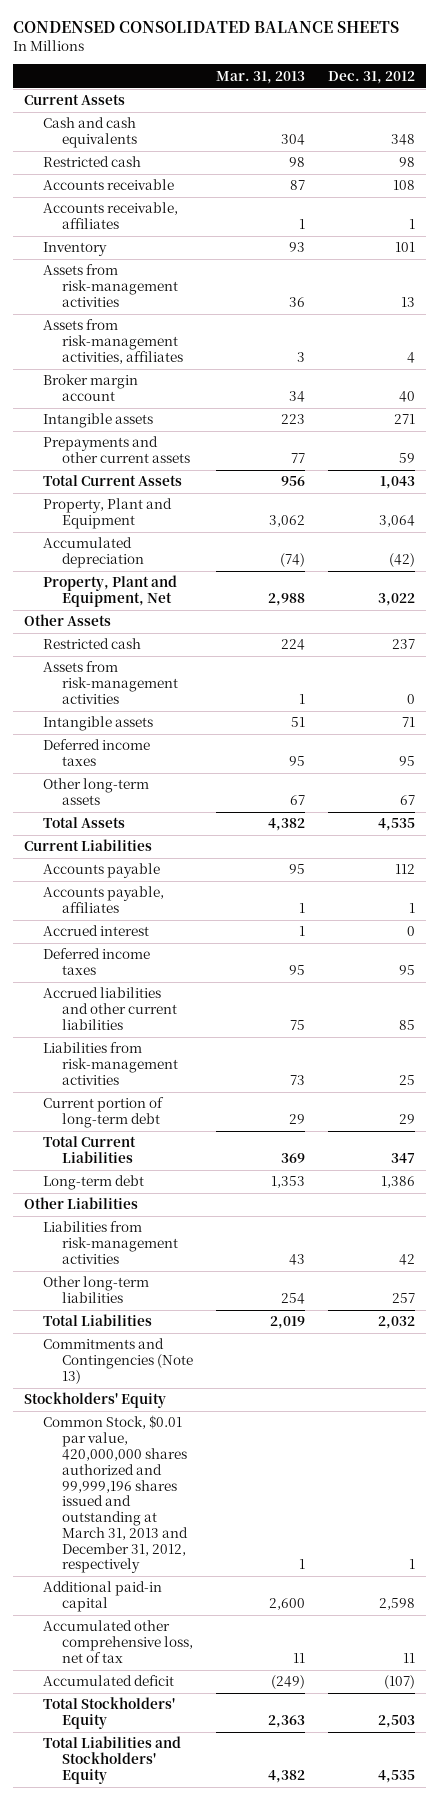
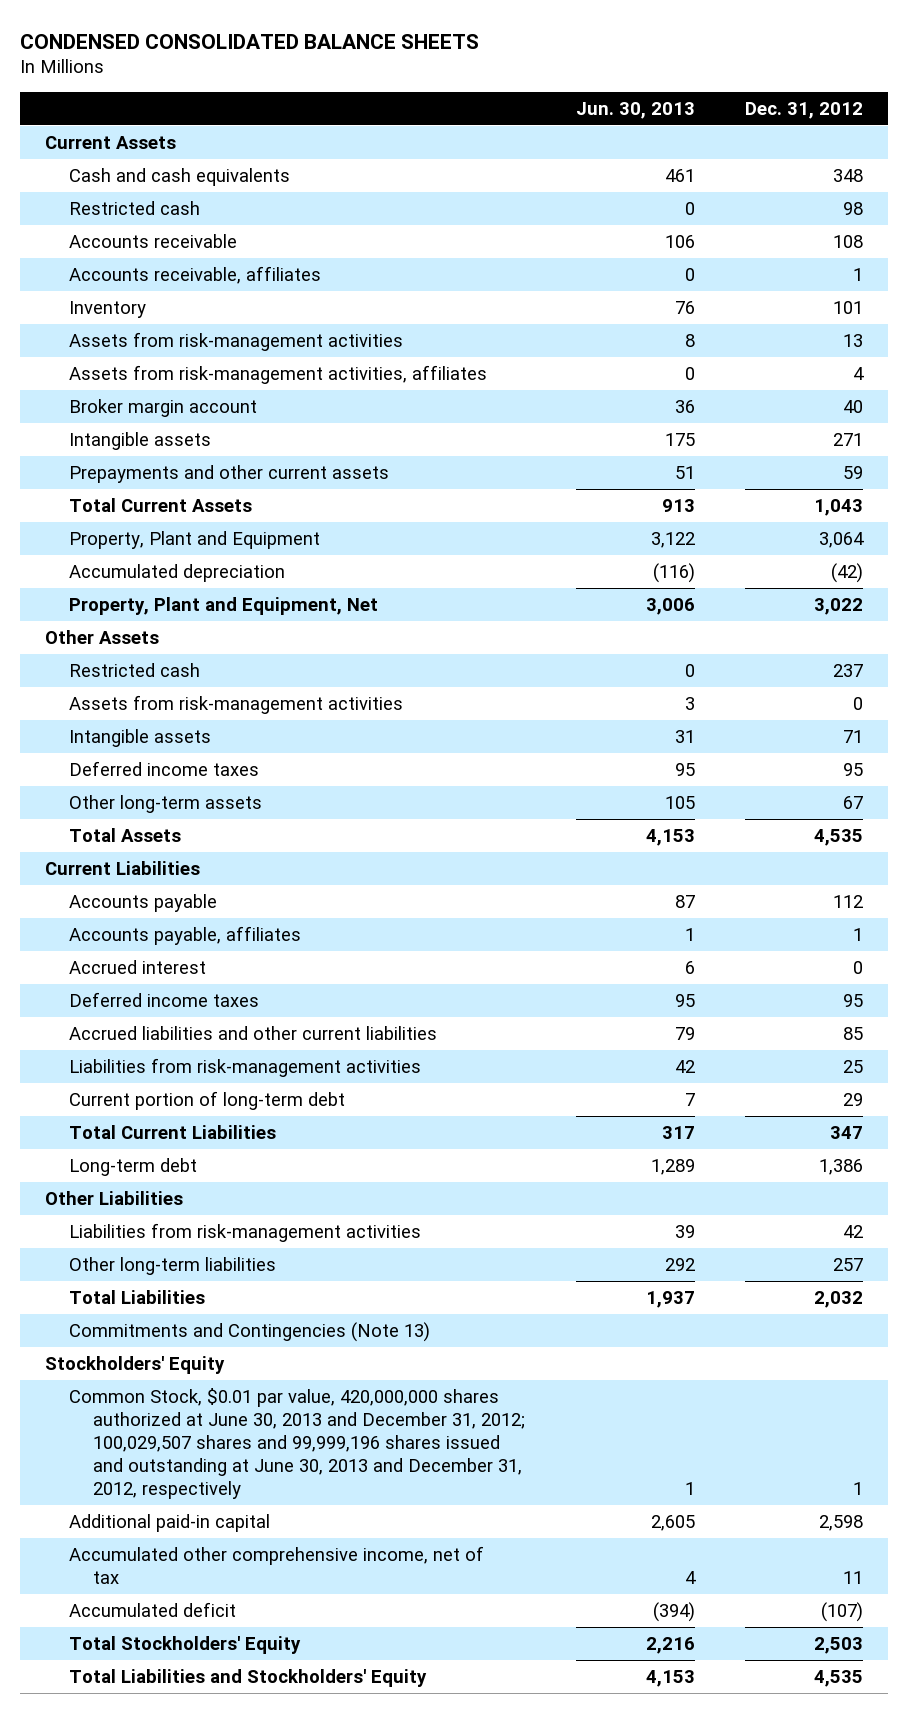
[216,70,306,84] Mar. 31, 2013 -> none
none -> [575,101,695,119] Jun. 30, 2013
[43,1415,189,1574] Common Stock, $0.01 par value, 420,000,000 shares authorized and 99,999,196 shares issued and outstanding at March 31, 2013 and December 31, 2012, respectively -> [69,1388,526,1500] Common Stock, $0.01 par value, 420,000,000 shares authorized at June 30, 2013 and December 31, 2012; 100,029,507 shares and 99,999,196 shares issued and outstanding at June 30, 2013 and December 31, 2012, respectively
[43,1620,194,1663] Accumulated other comprehensive loss, net of tax -> [69,1546,485,1585] Accumulated other comprehensive income, net of tax

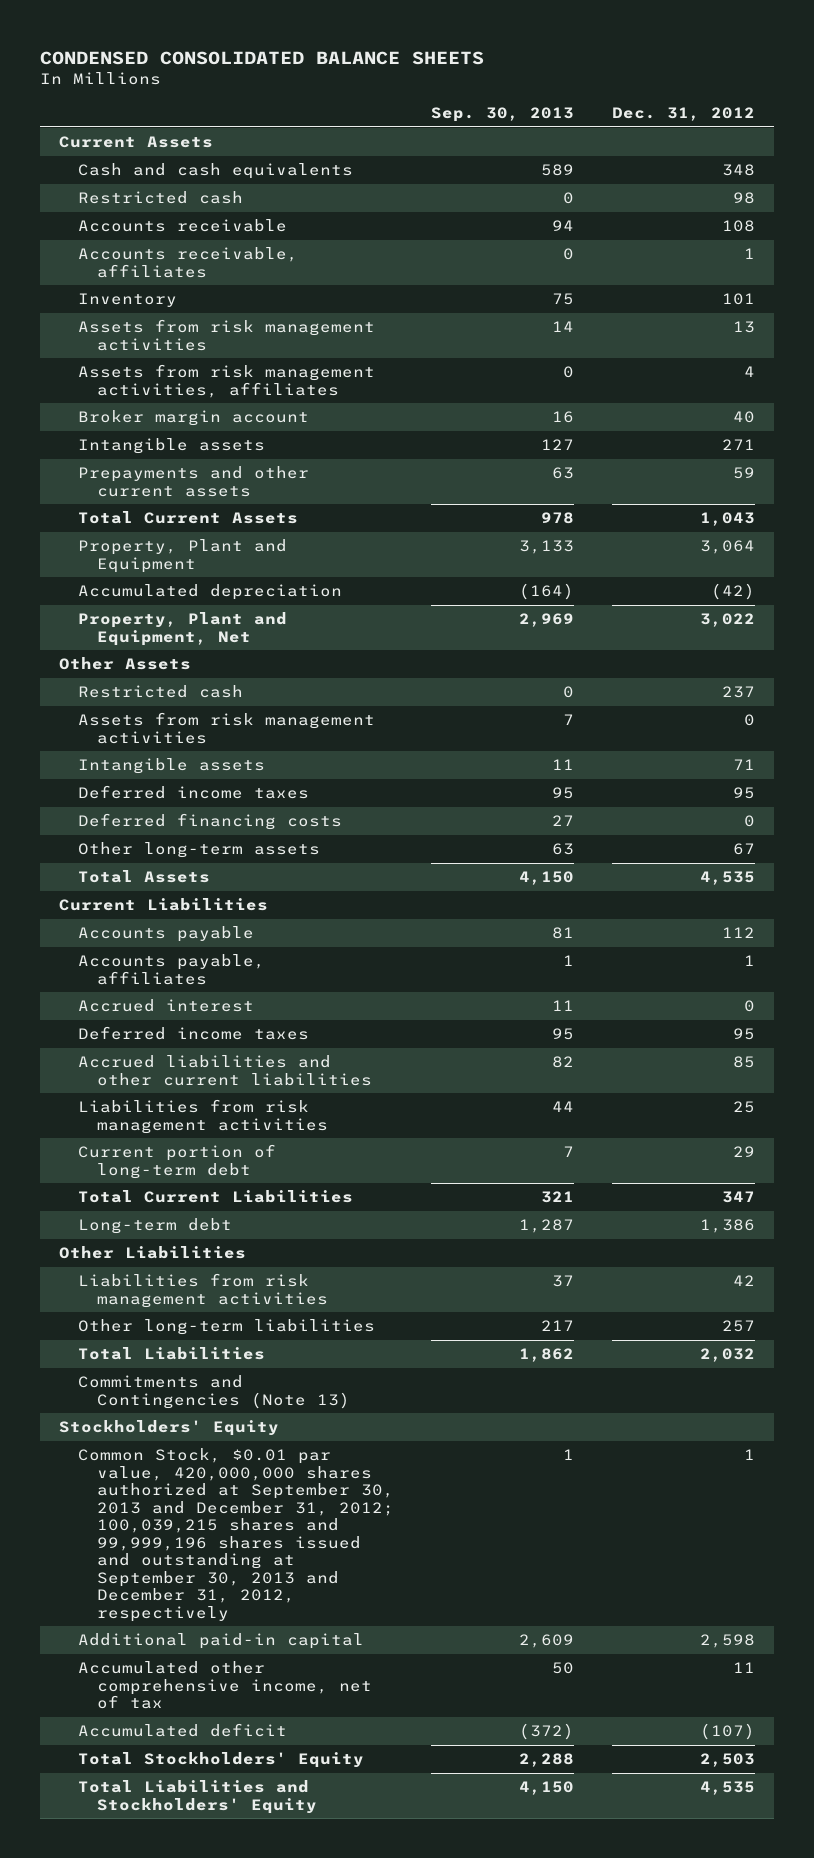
[575,101,695,119] Jun. 30, 2013 -> none
none -> [431,107,575,123] Sep. 30, 2013
[69,332,404,352] Assets from risk-management activities -> [77,319,375,351] Assets from risk management activities
[69,365,488,385] Assets from risk-management activities, affiliates -> [77,364,375,398] Assets from risk management activities, affiliates
[69,695,404,715] Assets from risk-management activities -> [77,712,375,744] Assets from risk management activities
none -> [77,813,342,831] Deferred financing costs
[69,1058,422,1078] Liabilities from risk-management activities -> [77,1099,328,1134] Liabilities from risk management activities
[69,1223,422,1243] Liabilities from risk-management activities -> [77,1273,328,1308] Liabilities from risk management activities
[69,1388,526,1500] Common Stock, $0.01 par value, 420,000,000 shares authorized at June 30, 2013 and December 31, 2012; 100,029,507 shares and 99,999,196 shares issued and outstanding at June 30, 2013 and December 31, 2012, respectively -> [77,1448,394,1622] Common Stock, $0.01 par value, 420,000,000 shares authorized at September 30, 2013 and December 31, 2012; 100,039,215 shares and 99,999,196 shares issued and outstanding at September 30, 2013 and December 31, 2012, respectively

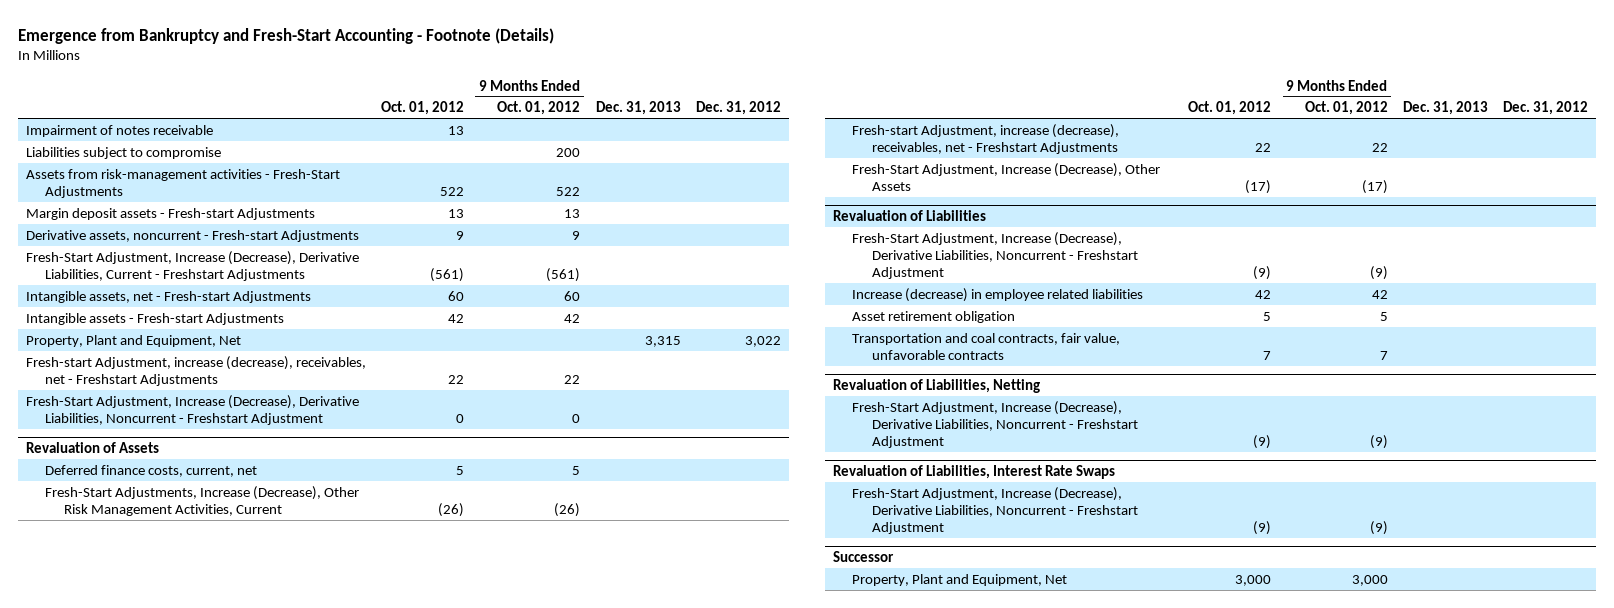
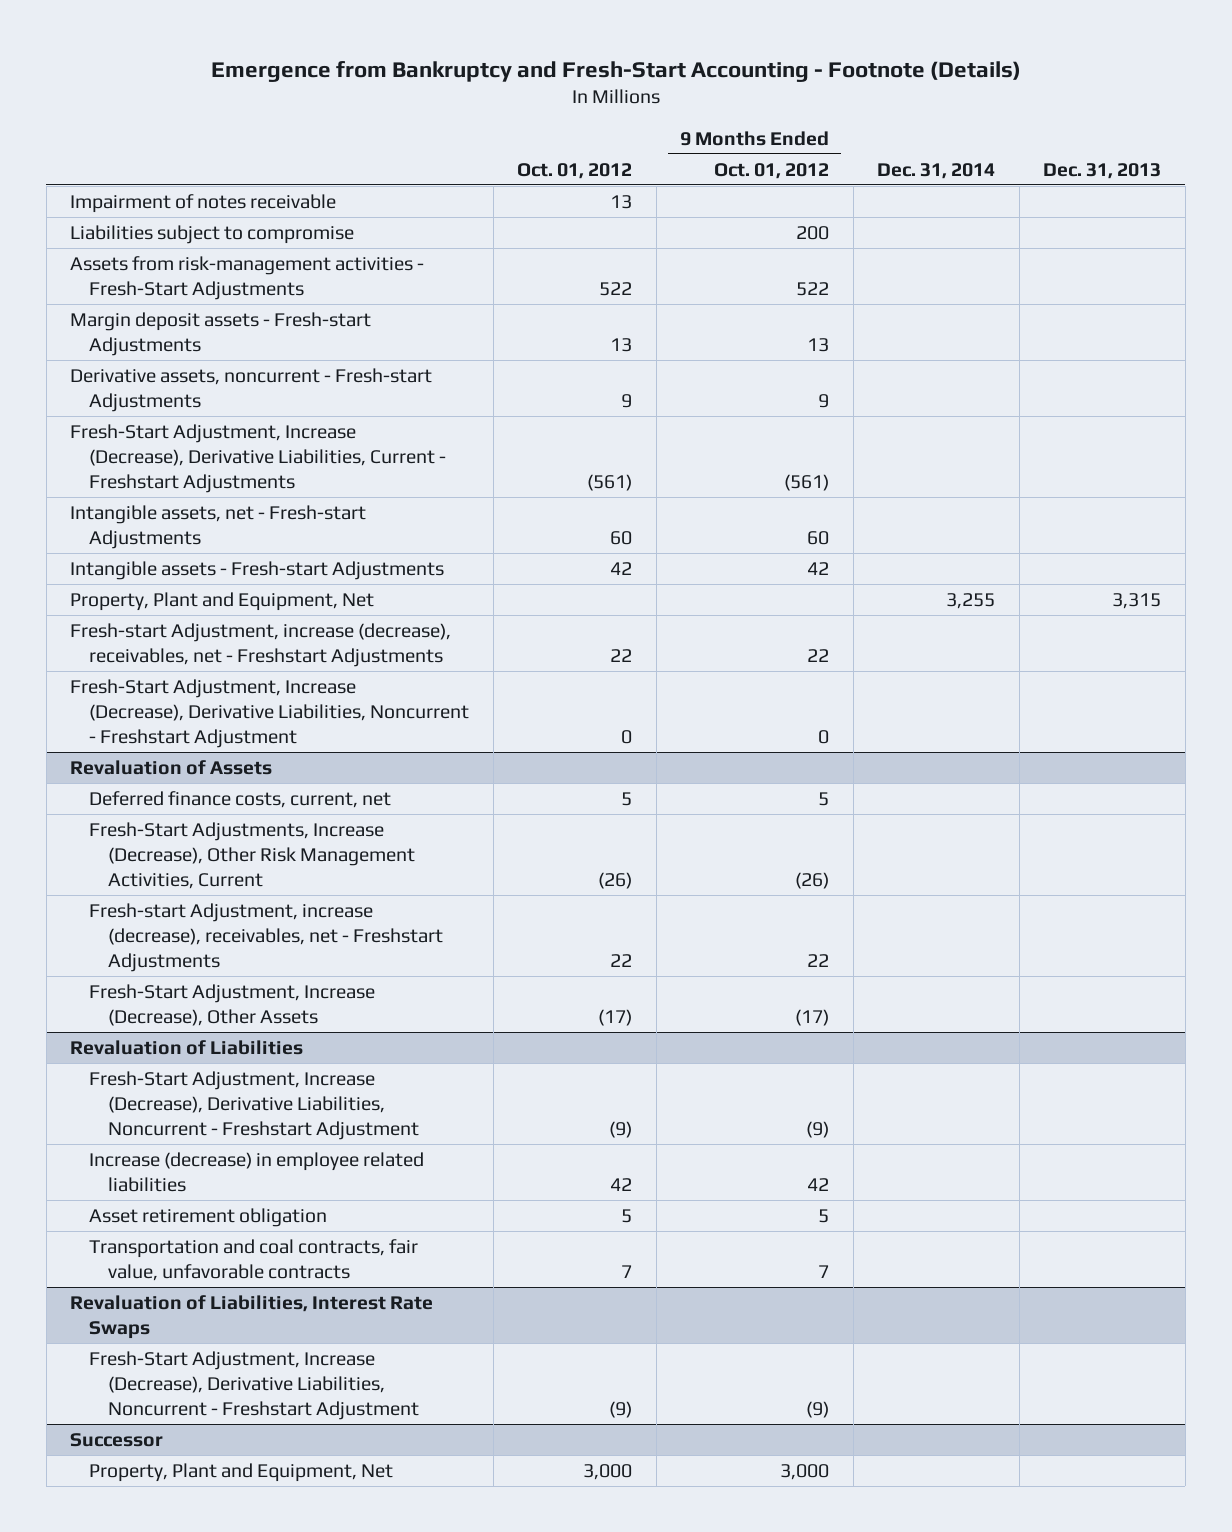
[695,101,781,116] Dec. 31, 2012 -> none
none -> [877,162,996,179] Dec. 31, 2014
[832,379,1040,394] Revaluation of Liabilities, Netting -> none
[852,400,1138,448] Fresh-Start Adjustment, Increase (Decrease), Derivative Liabilities, Noncurrent - Freshstart Adjustment -> none

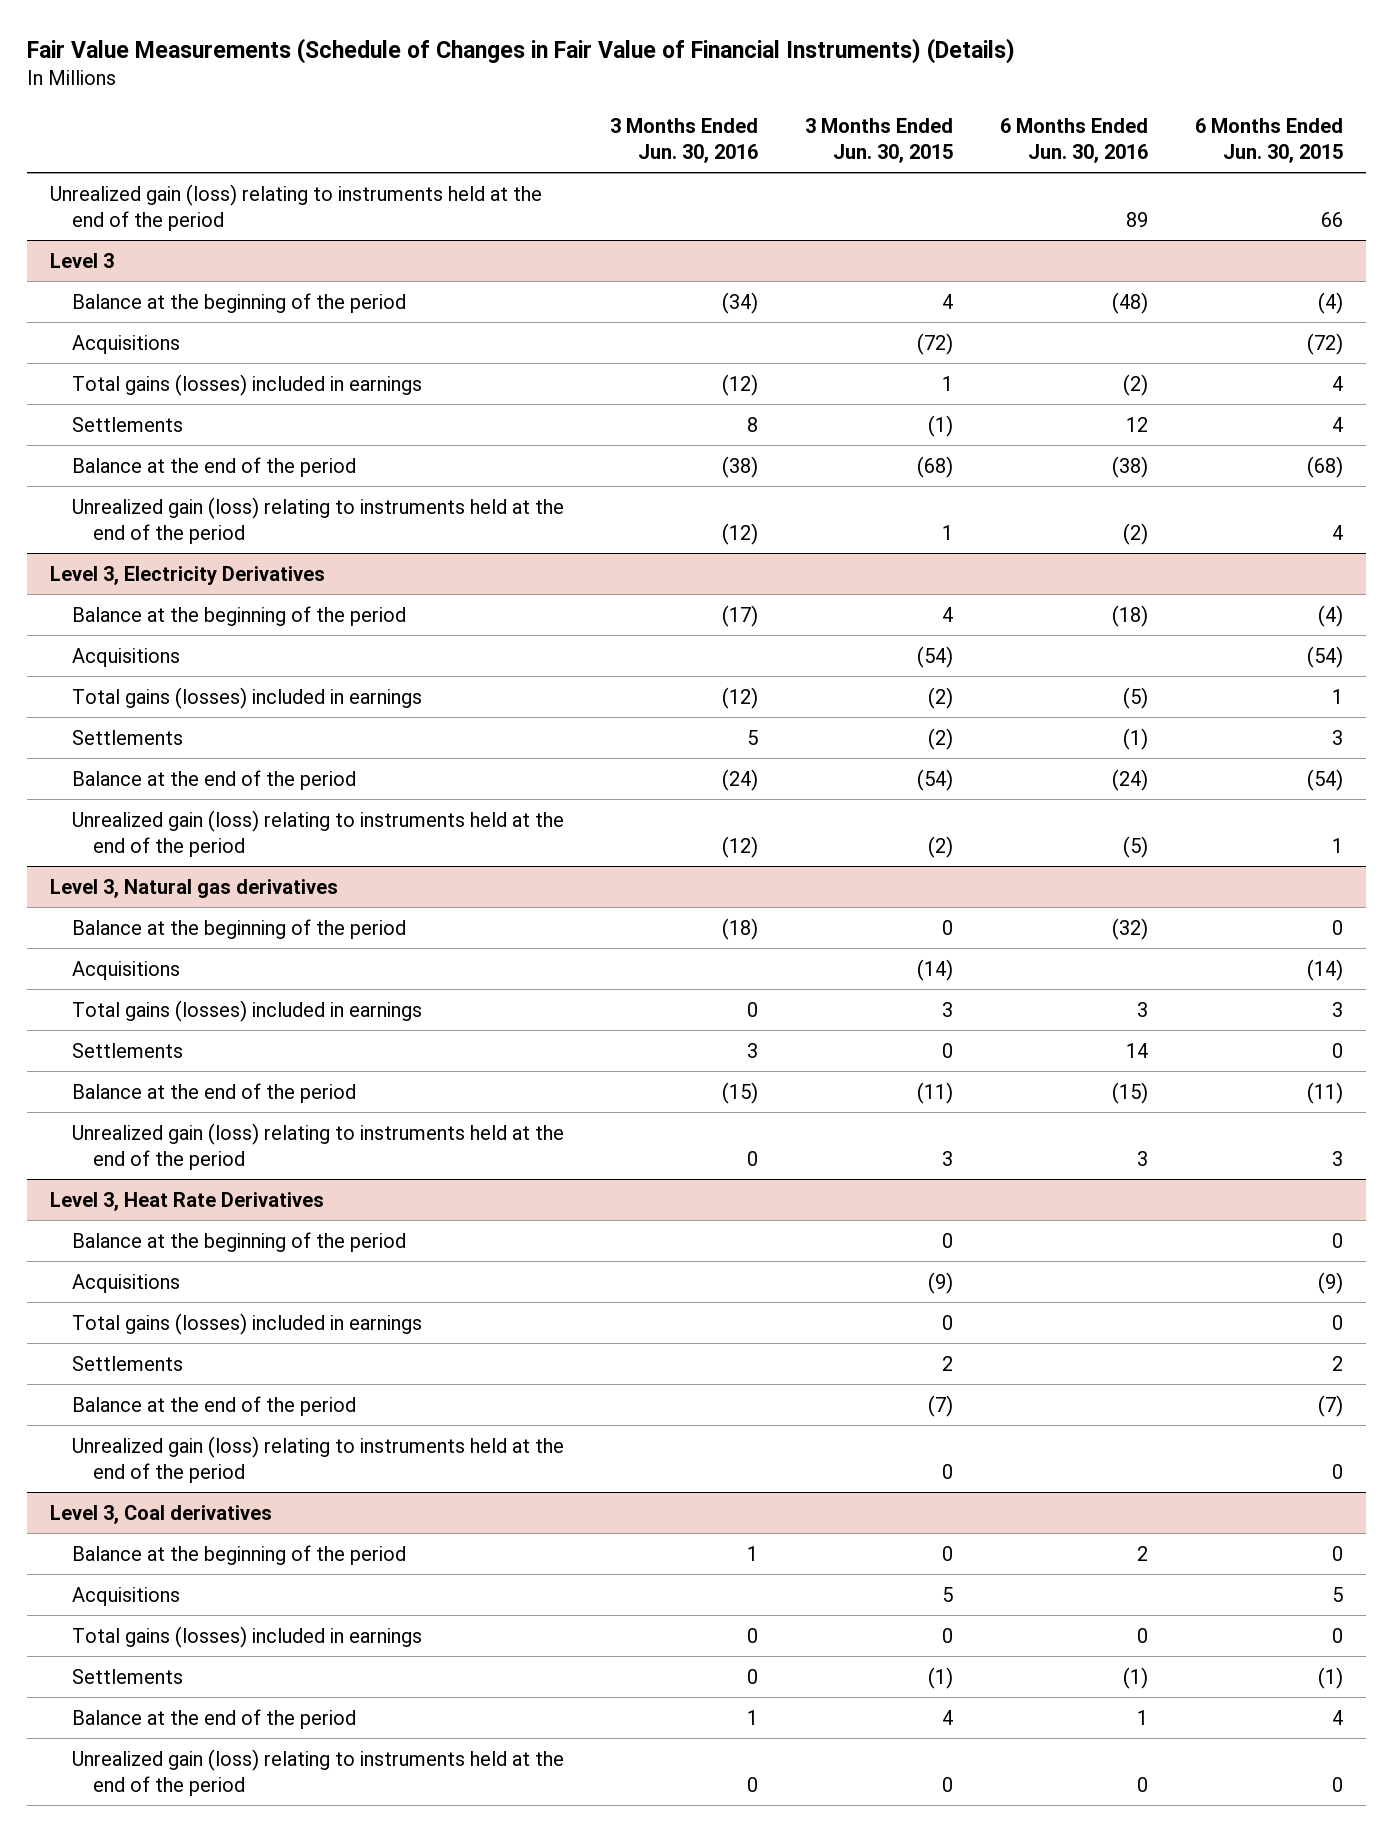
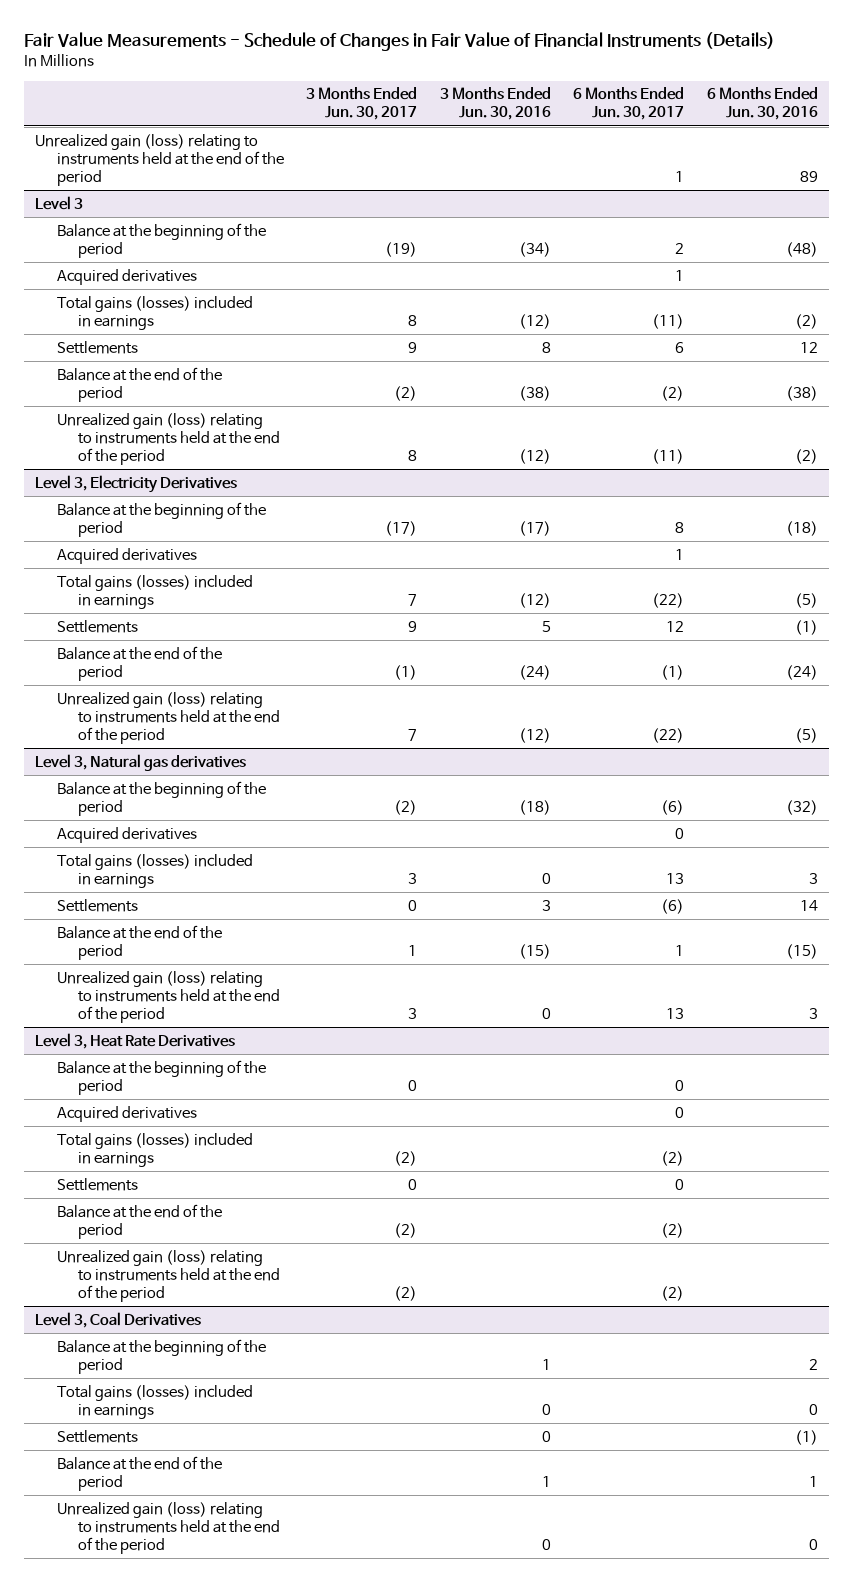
[26,37,1015,64] Fair Value Measurements (Schedule of Changes in Fair Value of Financial Instruments) (Details) -> [23,32,775,52] Fair Value Measurements - Schedule of Changes in Fair Value of Financial Instruments (Details)
[805,118,954,163] 3 Months Ended Jun. 30, 2015 -> none
[1194,118,1343,163] 6 Months Ended Jun. 30, 2015 -> none
none -> [306,87,418,121] 3 Months Ended Jun. 30, 2017
none -> [573,87,685,121] 6 Months Ended Jun. 30, 2017
[71,334,180,354] Acquisitions -> [56,268,197,285] Acquired derivatives
[71,647,180,667] Acquisitions -> [56,547,197,564] Acquired derivatives
[71,960,180,980] Acquisitions -> [56,826,197,843] Acquired derivatives
[71,1273,180,1293] Acquisitions -> [56,1105,197,1122] Acquired derivatives
[50,1504,273,1524] Level 3, Coal derivatives -> [34,1311,201,1328] Level 3, Coal Derivatives
[71,1586,180,1606] Acquisitions -> none

